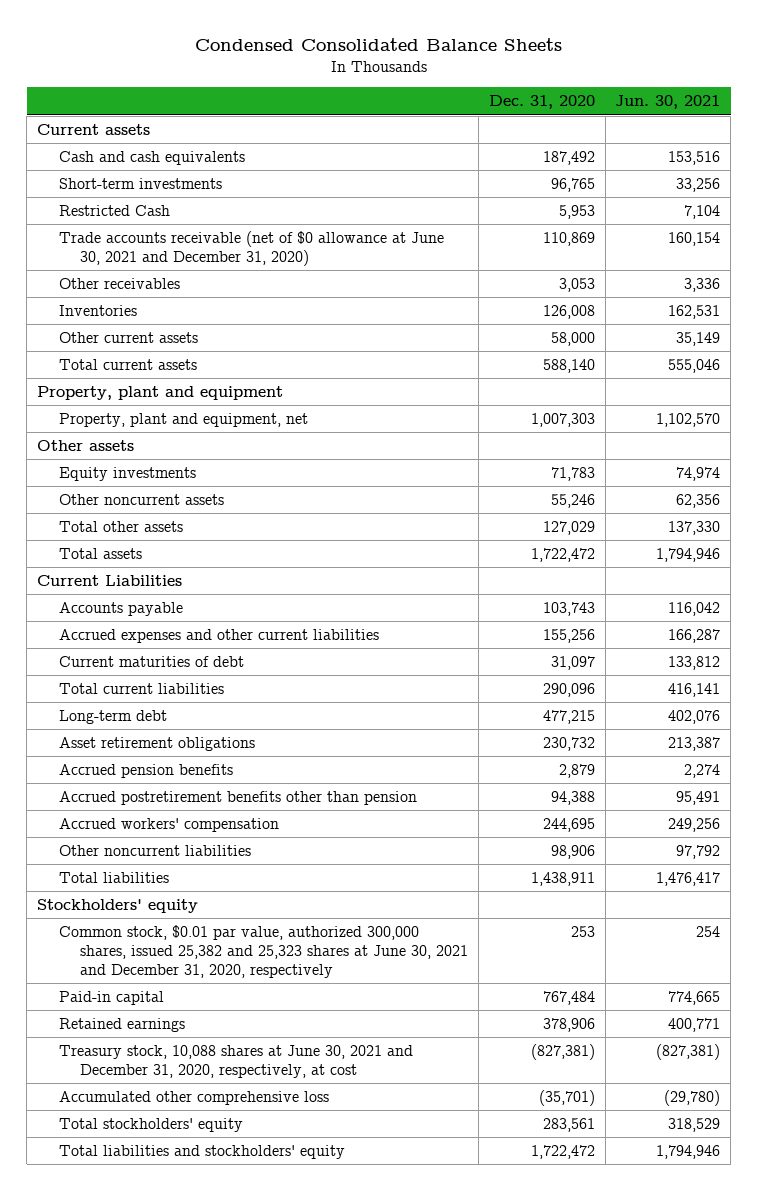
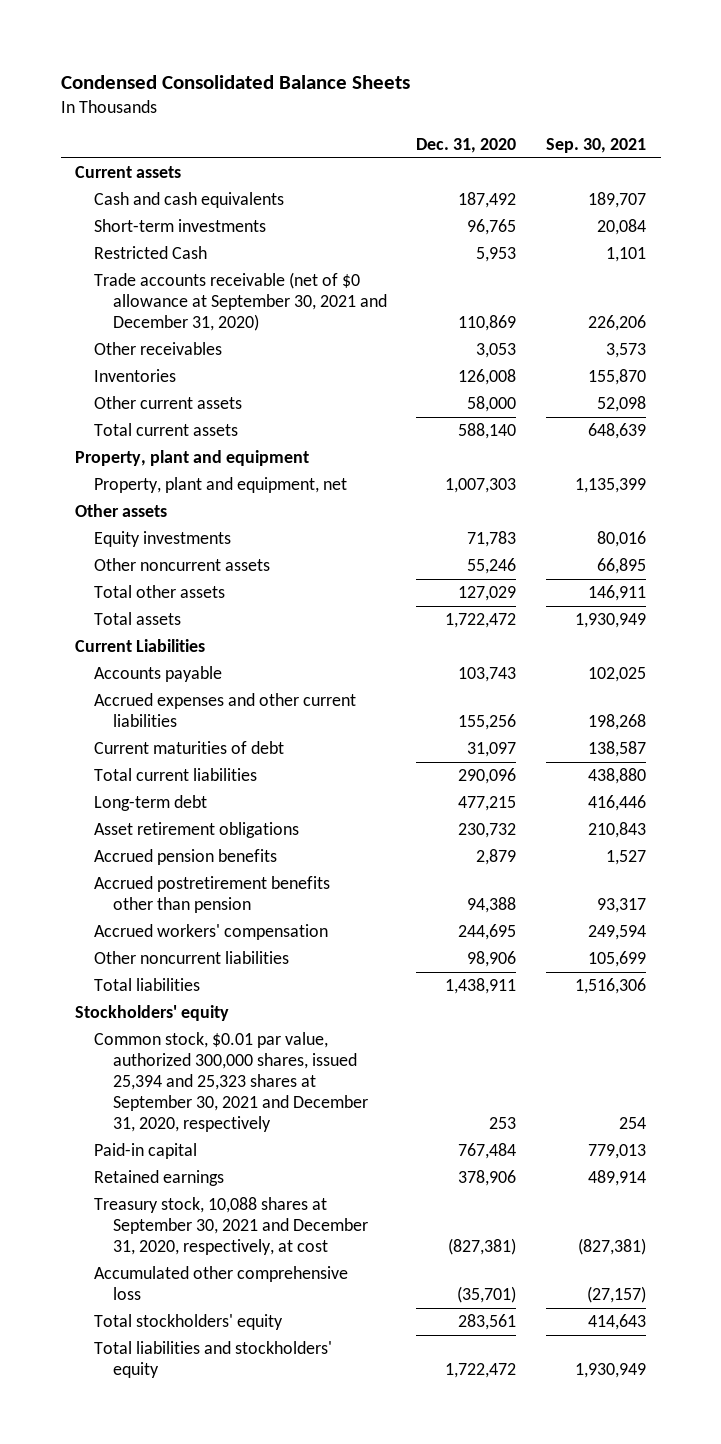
[615,95,721,110] Jun. 30, 2021 -> none
none -> [545,138,646,154] Sep. 30, 2021
[58,231,444,266] Trade accounts receivable (net of $0 allowance at June 30, 2021 and December 31, 2020) -> [94,272,387,332] Trade accounts receivable (net of $0 allowance at September 30, 2021 and December 31, 2020)
[58,925,469,978] Common stock, $0.01 par value, authorized 300,000 shares, issued 25,382 and 25,323 shares at June 30, 2021 and December 31, 2020, respectively -> [94,1032,368,1132] Common stock, $0.01 par value, authorized 300,000 shares, issued 25,394 and 25,323 shares at September 30, 2021 and December 31, 2020, respectively
[58,1045,413,1078] Treasury stock, 10,088 shares at June 30, 2021 and December 31, 2020, respectively, at cost -> [94,1197,368,1256] Treasury stock, 10,088 shares at September 30, 2021 and December 31, 2020, respectively, at cost

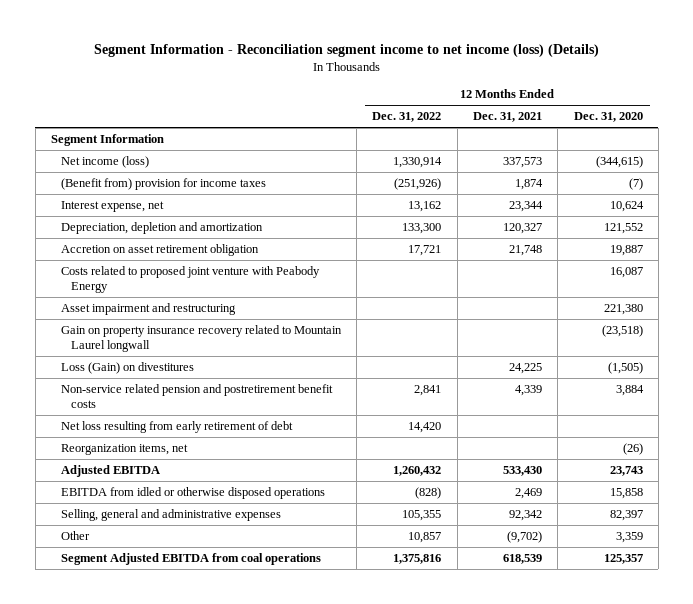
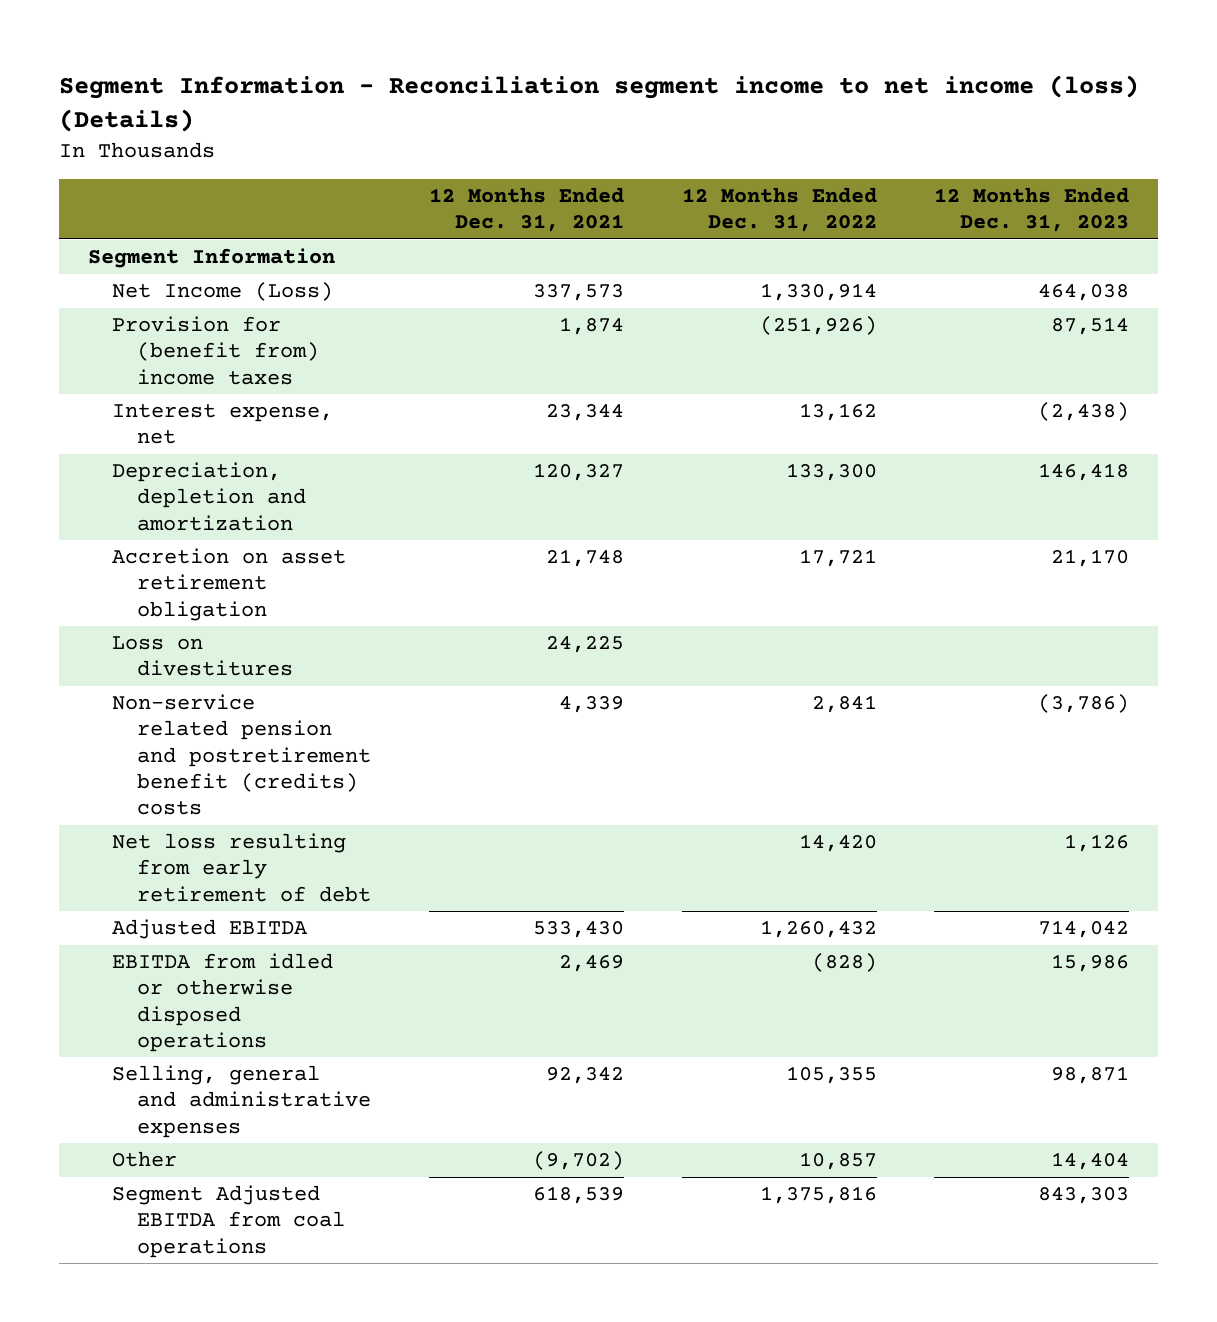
[573,112,643,123] Dec. 31, 2020 -> none
none -> [934,187,1130,233] 12 Months Ended Dec. 31, 2023
[60,156,149,169] Net income (loss) -> [112,282,334,302] Net Income (Loss)
[60,178,266,191] (Benefit from) provision for income taxes -> [112,316,319,385] Provision for (benefit from) income taxes
[60,266,320,293] Costs related to proposed joint venture with Peabody Energy -> none
[60,303,236,316] Asset impairment and restructuring -> none
[60,325,342,352] Gain on property insurance recovery related to Mountain Laurel longwall -> none
[60,362,194,375] Loss (Gain) on divestitures -> [112,636,293,677] Loss on divestitures
[60,384,333,408] Non-service related pension and postretirement benefit costs -> [112,694,371,816] Non-service related pension and postretirement benefit (credits) costs
[60,444,188,456] Reorganization items, net -> none

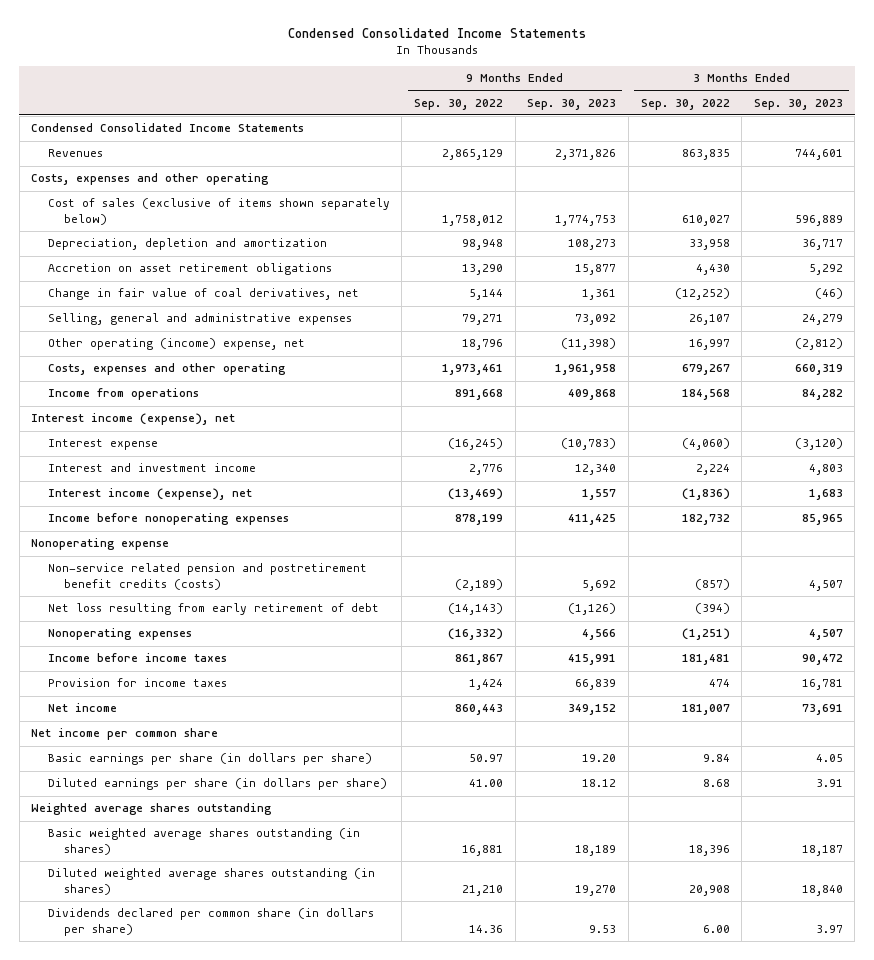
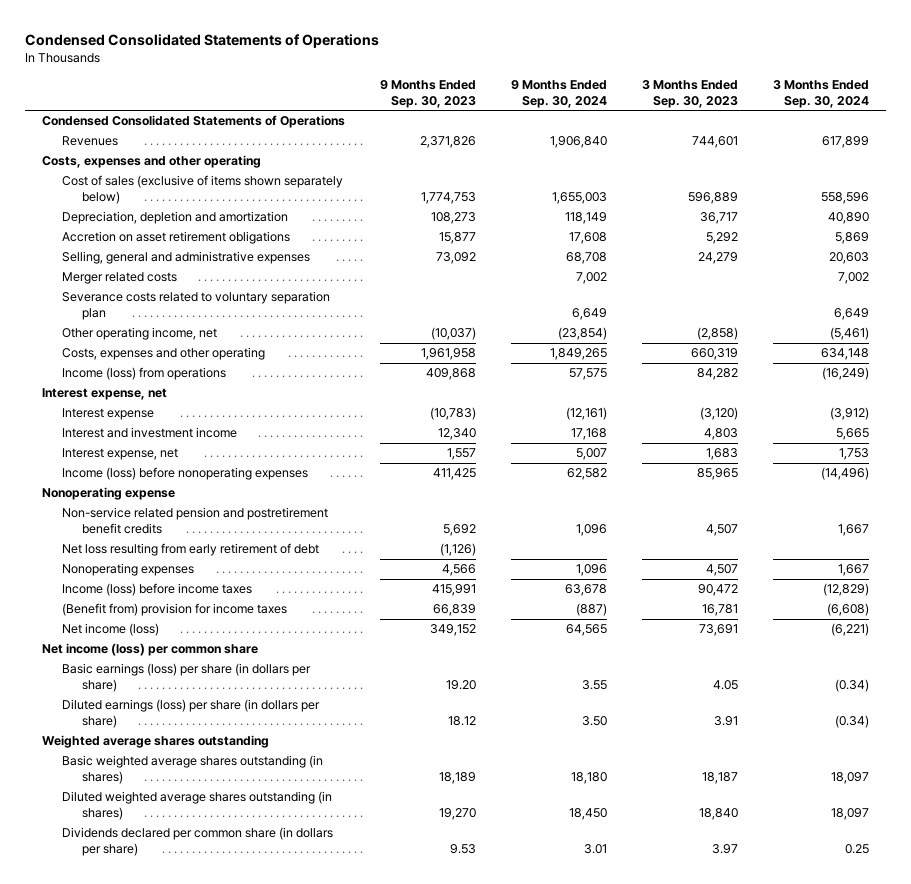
[288,27,587,38] Condensed Consolidated Income Statements -> [24,33,379,48] Condensed Consolidated Statements of Operations
[414,98,504,110] Sep. 30, 2022 -> none
[640,98,730,110] Sep. 30, 2022 -> none
none -> [511,79,608,108] 9 Months Ended Sep. 30, 2024
none -> [772,79,869,108] 3 Months Ended Sep. 30, 2024
[31,123,305,133] Condensed Consolidated Income Statements -> [42,115,346,129] Condensed Consolidated Statements of Operations
[47,288,359,301] Change in fair value of coal derivatives, net -> none
none -> [62,272,178,285] Merger related costs
none -> [62,291,331,321] Severance costs related to voluntary separation plan
[47,338,305,351] Other operating (income) expense, net -> [62,327,218,341] Other operating income, net
[561,338,617,351] (11,398) -> [431,327,477,341] (10,037)
[794,338,843,351] (2,812) -> [697,327,739,341] (2,858)
[47,388,199,401] Income from operations -> [62,367,227,381] Income (loss) from operations
[31,413,236,426] Interest income (expense), net -> [42,388,168,401] Interest expense, net
[47,488,252,501] Interest income (expense), net -> [62,448,179,461] Interest expense, net
[47,513,289,526] Income before nonoperating expenses -> [62,467,309,481] Income (loss) before nonoperating expenses
[47,563,367,590] Non-service related pension and postretirement benefit credits (costs) -> [62,507,329,535] Non-service related pension and postretirement benefit credits
[47,653,227,663] Income before income taxes -> [62,583,253,597] Income (loss) before income taxes
[47,678,227,688] Provision for income taxes -> [62,603,288,617] (Benefit from) provision for income taxes
[47,703,117,713] Net income -> [62,623,160,637] Net income (loss)
[31,728,219,741] Net income per common share -> [42,643,259,657] Net income (loss) per common share
[47,753,372,766] Basic earnings per share (in dollars per share) -> [62,663,312,693] Basic earnings (loss) per share (in dollars per share)
[47,778,387,791] Diluted earnings per share (in dollars per share) -> [62,699,321,729] Diluted earnings (loss) per share (in dollars per share)

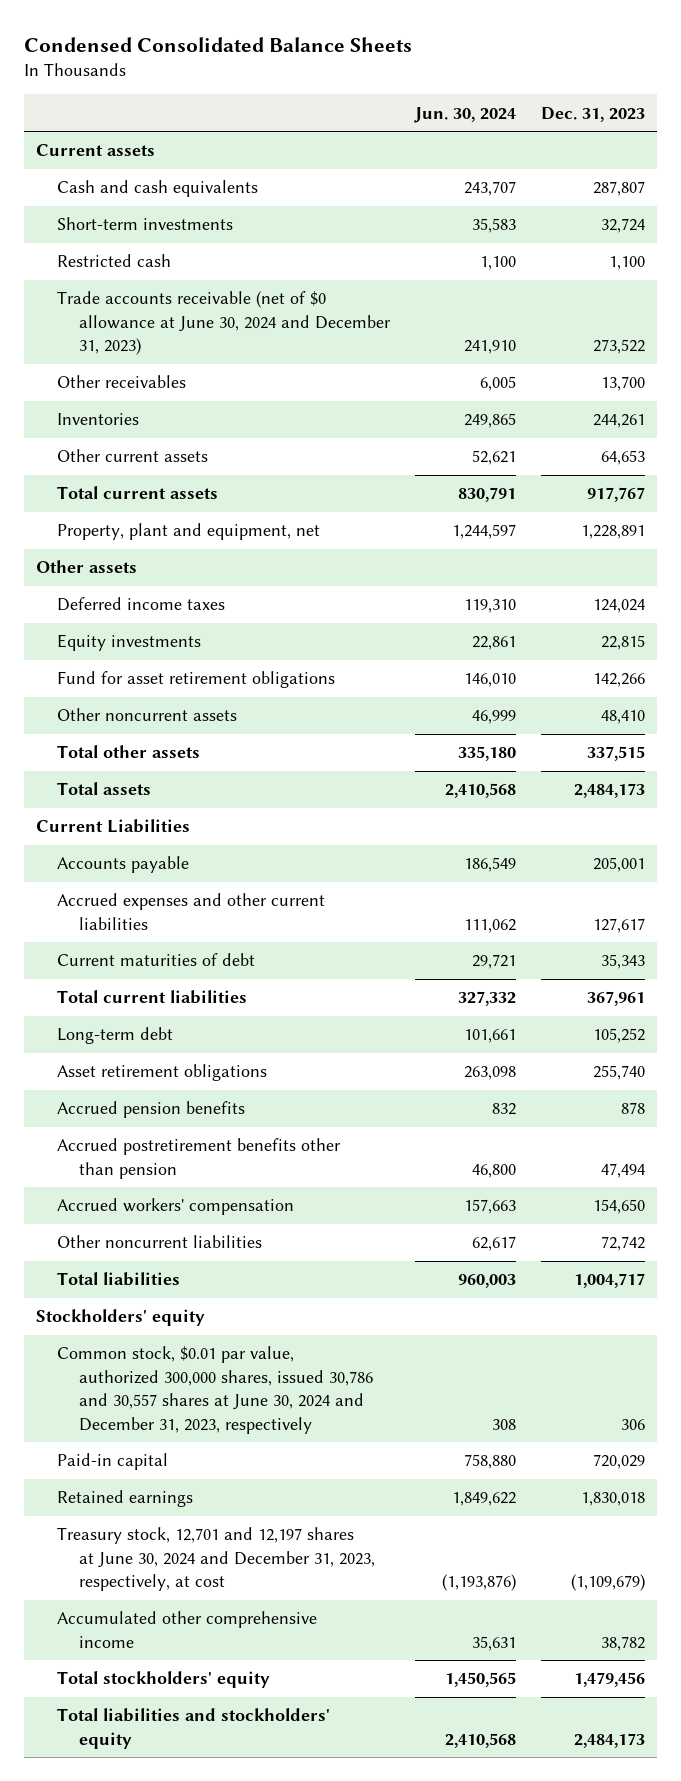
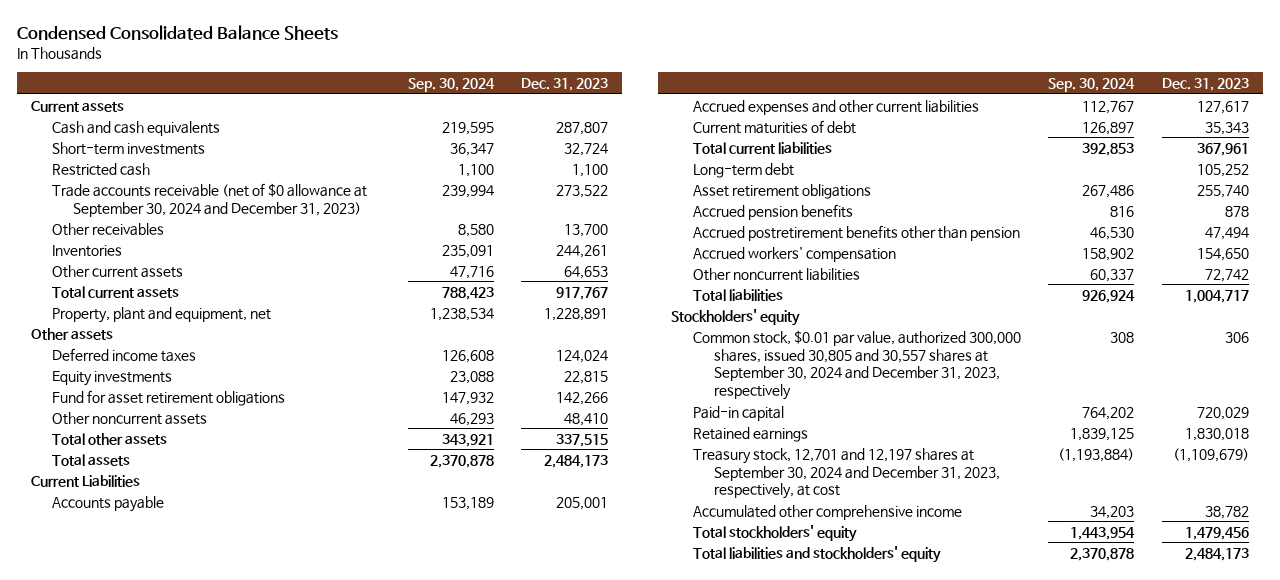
[413,106,516,123] Jun. 30, 2024 -> none
none -> [407,77,495,92] Sep. 30, 2024
[57,291,391,356] Trade accounts receivable (net of $0 allowance at June 30, 2024 and December 31, 2023) -> [51,182,367,217] Trade accounts receivable (net of $0 allowance at September 30, 2024 and December 31, 2023)
[57,1346,373,1434] Common stock, $0.01 par value, authorized 300,000 shares, issued 30,786 and 30,557 shares at June 30, 2024 and December 31, 2023, respectively -> [692,329,1021,400] Common stock, $0.01 par value, authorized 300,000 shares, issued 30,805 and 30,557 shares at September 30, 2024 and December 31, 2023, respectively
[57,1527,375,1592] Treasury stock, 12,701 and 12,197 shares at June 30, 2024 and December 31, 2023, respectively, at cost -> [692,447,1000,500] Treasury stock, 12,701 and 12,197 shares at September 30, 2024 and December 31, 2023, respectively, at cost

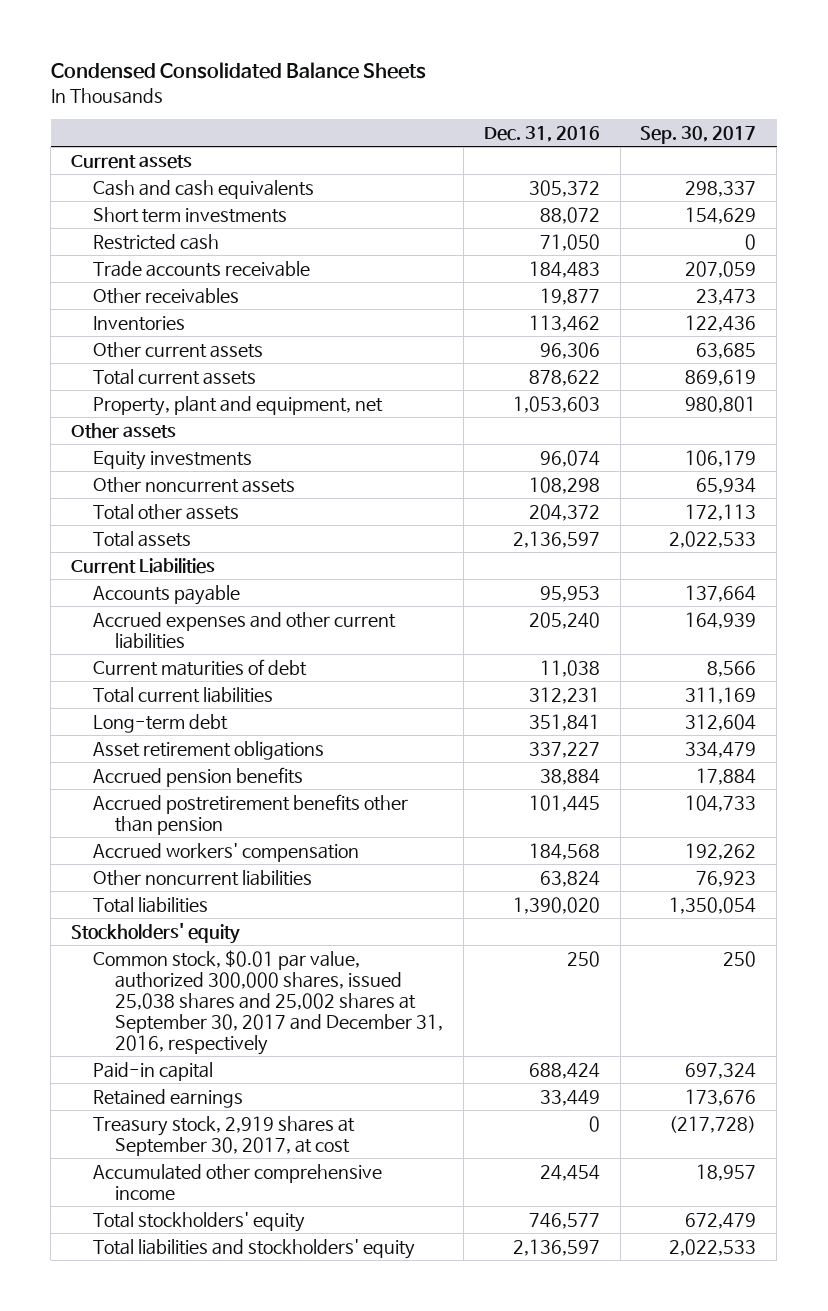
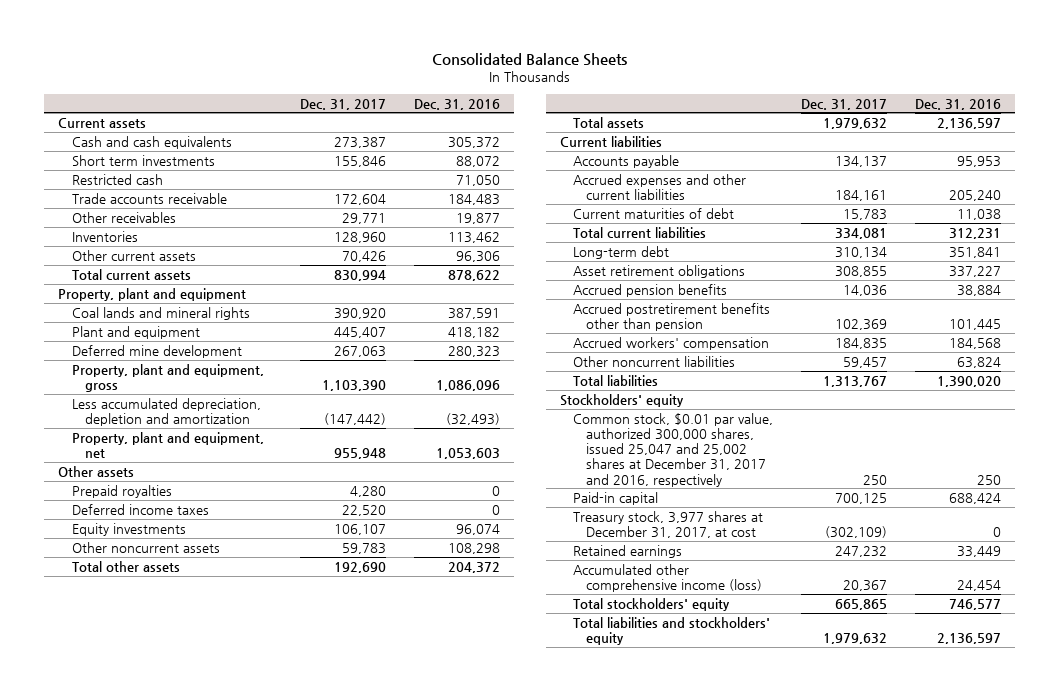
[50,62,426,80] Condensed Consolidated Balance Sheets -> [431,52,627,66] Consolidated Balance Sheets
[640,126,757,145] Sep. 30, 2017 -> none
none -> [299,98,386,110] Dec. 31, 2017
none -> [58,287,247,301] Property, plant and equipment
none -> [71,306,250,320] Coal lands and mineral rights
none -> [71,325,200,339] Plant and equipment
none -> [71,344,242,358] Deferred mine development
none -> [71,363,264,392] Property, plant and equipment, gross
none -> [71,397,261,426] Less accumulated depreciation, depletion and amortization
none -> [71,484,172,498] Prepaid royalties
none -> [71,503,209,515] Deferred income taxes
[71,557,216,574] Current Liabilities -> [559,135,662,147] Current liabilities
[93,949,443,1056] Common stock, $0.01 par value, authorized 300,000 shares, issued 25,038 shares and 25,002 shares at September 30, 2017 and December 31, 2016, respectively -> [572,412,773,487] Common stock, $0.01 par value, authorized 300,000 shares, issued 25,047 and 25,002 shares at December 31, 2017 and 2016, respectively
none -> [572,510,763,538] Treasury stock, 3,977 shares at December 31, 2017, at cost
[93,1115,356,1156] Treasury stock, 2,919 shares at September 30, 2017, at cost -> none
[93,1163,383,1200] Accumulated other comprehensive income -> [572,563,763,592] Accumulated other comprehensive income (loss)

